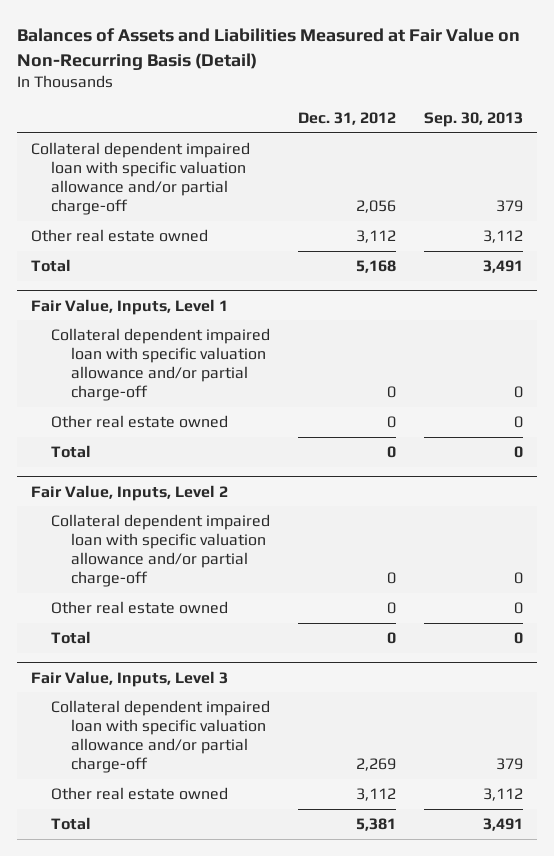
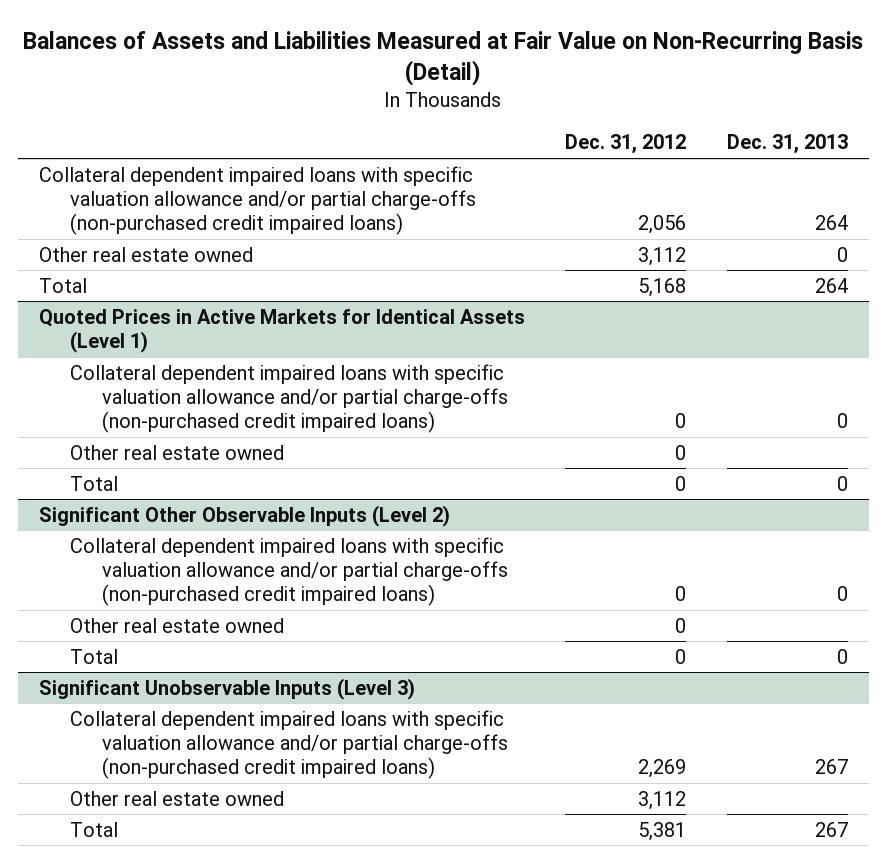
[424,112,524,128] Sep. 30, 2013 -> none
none -> [727,134,849,155] Dec. 31, 2013
[30,142,250,215] Collateral dependent impaired loan with specific valuation allowance and/or partial charge-off -> [38,165,477,236] Collateral dependent impaired loans with specific valuation allowance and/or partial charge-offs (non-purchased credit impaired loans)
[30,298,228,315] Fair Value, Inputs, Level 1 -> none
none -> [38,308,525,353] Quoted Prices in Active Markets for Identical Assets (Level 1)
[50,328,270,401] Collateral dependent impaired loan with specific valuation allowance and/or partial charge-off -> [70,363,508,434] Collateral dependent impaired loans with specific valuation allowance and/or partial charge-offs (non-purchased credit impaired loans)
[30,484,228,501] Fair Value, Inputs, Level 2 -> none
none -> [38,504,450,527] Significant Other Observable Inputs (Level 2)
[50,514,270,587] Collateral dependent impaired loan with specific valuation allowance and/or partial charge-off -> [70,536,508,607] Collateral dependent impaired loans with specific valuation allowance and/or partial charge-offs (non-purchased credit impaired loans)
[30,670,228,687] Fair Value, Inputs, Level 3 -> none
none -> [38,677,415,700] Significant Unobservable Inputs (Level 3)
[50,700,270,773] Collateral dependent impaired loan with specific valuation allowance and/or partial charge-off -> [70,709,508,780] Collateral dependent impaired loans with specific valuation allowance and/or partial charge-offs (non-purchased credit impaired loans)

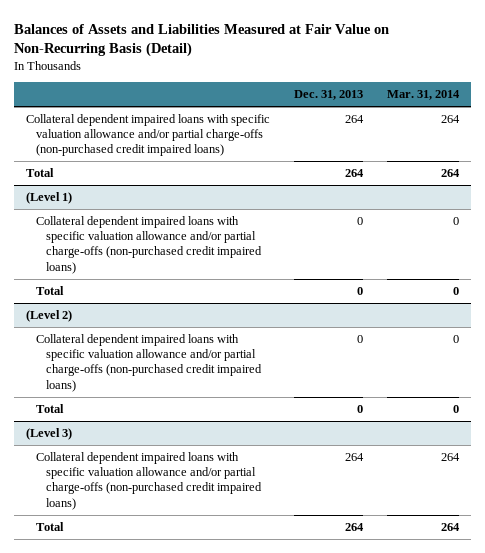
[565,134,687,155] Dec. 31, 2012 -> none
none -> [386,90,460,101] Mar. 31, 2014
[38,246,253,262] Other real estate owned -> none
[38,308,525,353] Quoted Prices in Active Markets for Identical Assets (Level 1) -> none
none -> [26,192,73,205] (Level 1)
[70,444,285,460] Other real estate owned -> none
[38,504,450,527] Significant Other Observable Inputs (Level 2) -> none
none -> [26,310,73,323] (Level 2)
[70,617,285,633] Other real estate owned -> none
[38,677,415,700] Significant Unobservable Inputs (Level 3) -> none
[70,790,285,806] Other real estate owned -> none
none -> [26,428,73,441] (Level 3)
[815,759,849,775] 267 -> [345,453,365,462] 264
[815,821,849,837] 267 -> [345,523,365,532] 264

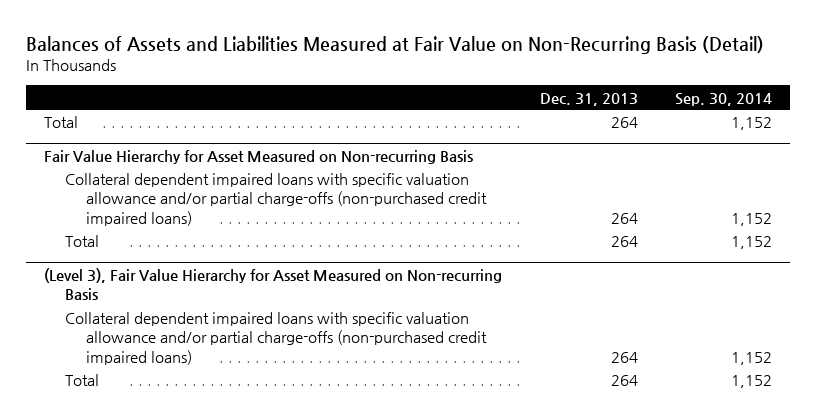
[386,90,460,101] Mar. 31, 2014 -> none
none -> [674,92,772,106] Sep. 30, 2014
none -> [44,116,79,129] Total
none -> [44,149,474,164] Fair Value Hierarchy for Asset Measured on Non-recurring Basis
[26,192,73,205] (Level 1) -> none
[36,216,263,274] Collateral dependent impaired loans with specific valuation allowance and/or partial charge-offs (non-purchased credit impaired loans) -> none
[36,286,65,296] Total -> none
[26,310,73,323] (Level 2) -> none
[36,334,263,392] Collateral dependent impaired loans with specific valuation allowance and/or partial charge-offs (non-purchased credit impaired loans) -> none
[36,404,65,414] Total -> none
[26,428,73,441] (Level 3) -> none
none -> [44,267,503,301] (Level 3), Fair Value Hierarchy for Asset Measured on Non-recurring Basis

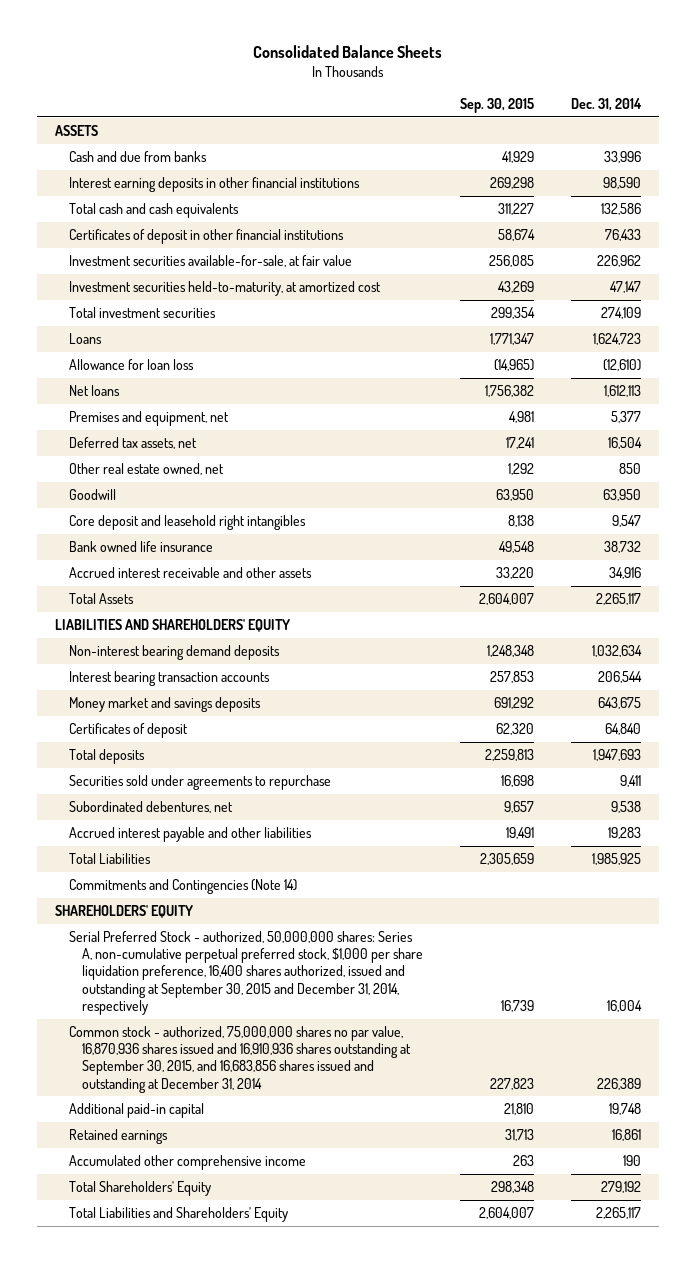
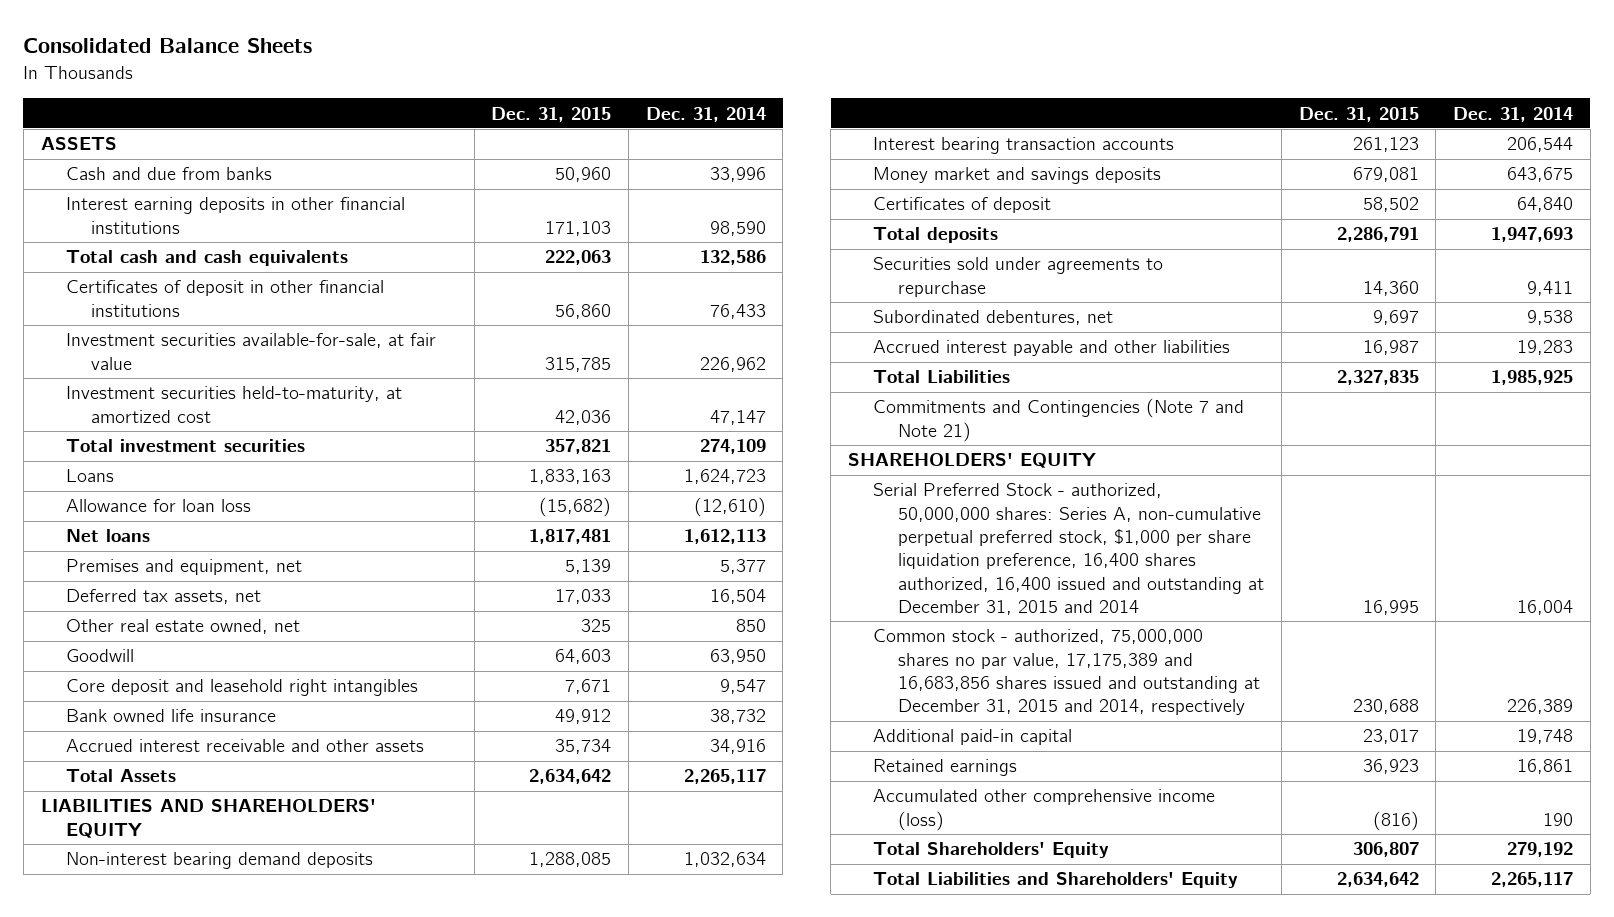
[459,98,534,114] Sep. 30, 2015 -> none
none -> [491,106,612,122] Dec. 31, 2015
[68,878,297,894] Commitments and Contingencies (Note 14) -> [873,398,1245,442] Commitments and Contingencies (Note 7 and Note 21)
[68,930,424,1015] Serial Preferred Stock - authorized, 50,000,000 shares: Series A, non-cumulative perpetual preferred stock, $1,000 per share liquidation preference, 16,400 shares authorized, issued and outstanding at September 30, 2015 and December 31, 2014, respectively -> [873,483,1265,616] Serial Preferred Stock - authorized, 50,000,000 shares: Series A, non-cumulative perpetual preferred stock, $1,000 per share liquidation preference, 16,400 shares authorized, 16,400 issued and outstanding at December 31, 2015 and 2014
[68,1025,412,1093] Common stock - authorized, 75,000,000 shares no par value, 16,870,936 shares issued and 16,910,936 shares outstanding at September 30, 2015, and 16,683,856 shares issued and outstanding at December 31, 2014 -> [873,629,1261,716] Common stock - authorized, 75,000,000 shares no par value, 17,175,389 and 16,683,856 shares issued and outstanding at December 31, 2015 and 2014, respectively
[68,1154,306,1170] Accumulated other comprehensive income -> [873,789,1216,831] Accumulated other comprehensive income (loss)

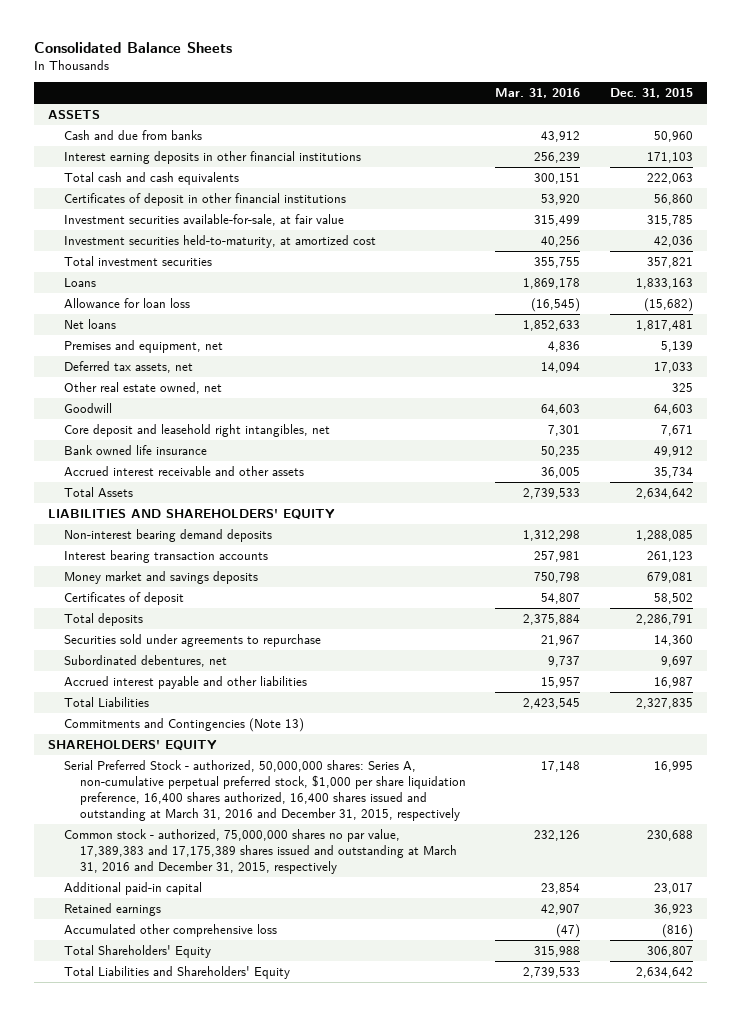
[645,106,766,122] Dec. 31, 2014 -> none
none -> [495,88,581,99] Mar. 31, 2016
[65,679,418,697] Core deposit and leasehold right intangibles -> [64,423,331,437] Core deposit and leasehold right intangibles, net
[873,398,1245,442] Commitments and Contingencies (Note 7 and Note 21) -> [64,717,305,732] Commitments and Contingencies (Note 13)
[873,483,1265,616] Serial Preferred Stock - authorized, 50,000,000 shares: Series A, non-cumulative perpetual preferred stock, $1,000 per share liquidation preference, 16,400 shares authorized, 16,400 issued and outstanding at December 31, 2015 and 2014 -> [64,759,466,821] Serial Preferred Stock - authorized, 50,000,000 shares: Series A, non-cumulative perpetual preferred stock, $1,000 per share liquidation preference, 16,400 shares authorized, 16,400 shares issued and outstanding at March 31, 2016 and December 31, 2015, respectively
[873,629,1261,716] Common stock - authorized, 75,000,000 shares no par value, 17,175,389 and 16,683,856 shares issued and outstanding at December 31, 2015 and 2014, respectively -> [64,828,457,874] Common stock - authorized, 75,000,000 shares no par value, 17,389,383 and 17,175,389 shares issued and outstanding at March 31, 2016 and December 31, 2015, respectively
[873,789,1216,831] Accumulated other comprehensive income (loss) -> [64,923,278,937] Accumulated other comprehensive loss

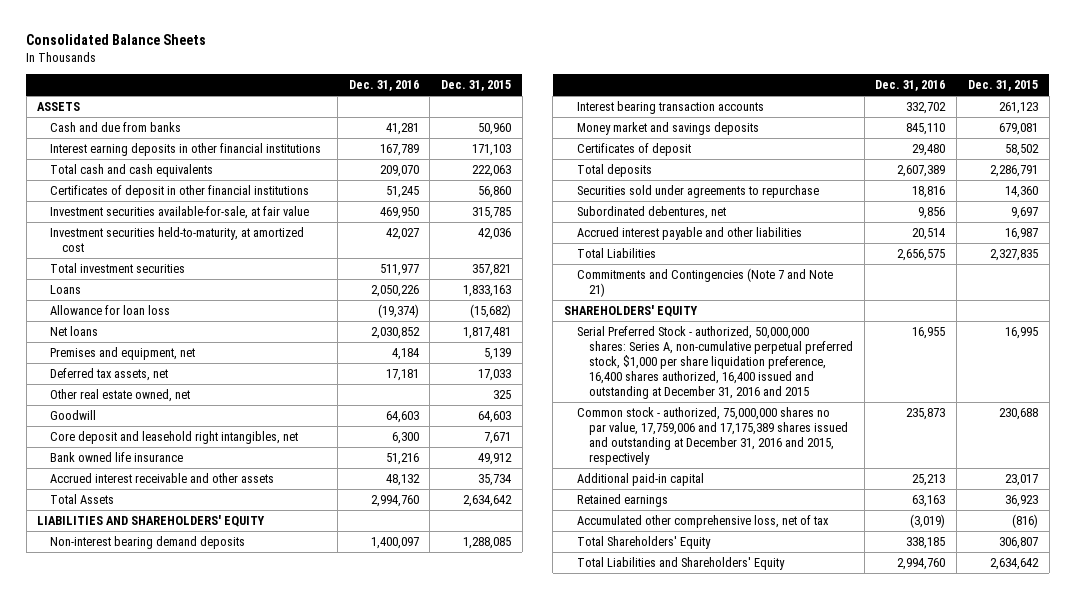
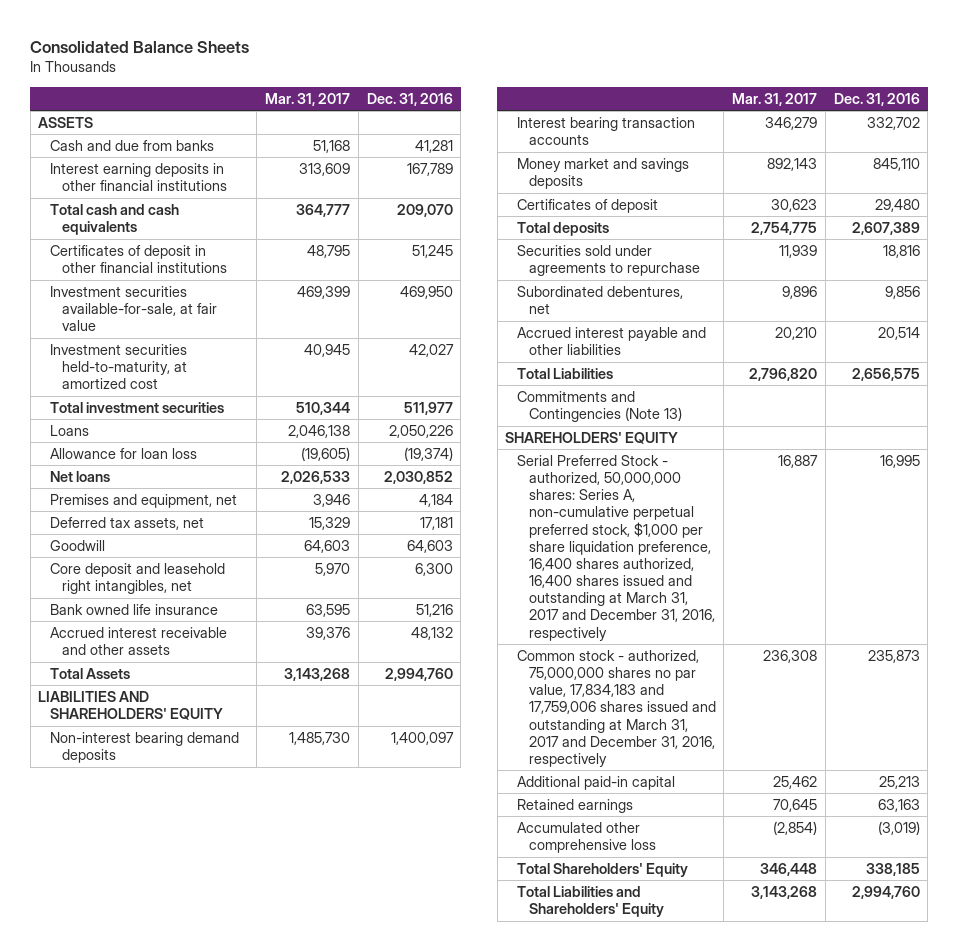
[441,80,512,92] Dec. 31, 2015 -> none
none -> [265,92,351,106] Mar. 31, 2017
[49,389,190,403] Other real estate owned, net -> none
[576,268,833,298] Commitments and Contingencies (Note 7 and Note 21) -> [517,390,682,423] Commitments and Contingencies (Note 13)
[576,326,853,399] Serial Preferred Stock - authorized, 50,000,000 shares: Series A, non-cumulative perpetual preferred stock, $1,000 per share liquidation preference, 16,400 shares authorized, 16,400 issued and outstanding at December 31, 2016 and 2015 -> [517,454,715,641] Serial Preferred Stock - authorized, 50,000,000 shares: Series A, non-cumulative perpetual preferred stock, $1,000 per share liquidation preference, 16,400 shares authorized, 16,400 shares issued and outstanding at March 31, 2017 and December 31, 2016, respectively
[912,327,946,340] 16,955 -> [879,454,920,468] 16,995
[576,407,848,465] Common stock - authorized, 75,000,000 shares no par value, 17,759,006 and 17,175,389 shares issued and outstanding at December 31, 2016 and 2015, respectively -> [517,649,716,767] Common stock - authorized, 75,000,000 shares no par value, 17,834,183 and 17,759,006 shares issued and outstanding at March 31, 2017 and December 31, 2016, respectively
[576,515,829,529] Accumulated other comprehensive loss, net of tax -> [517,821,656,854] Accumulated other comprehensive loss

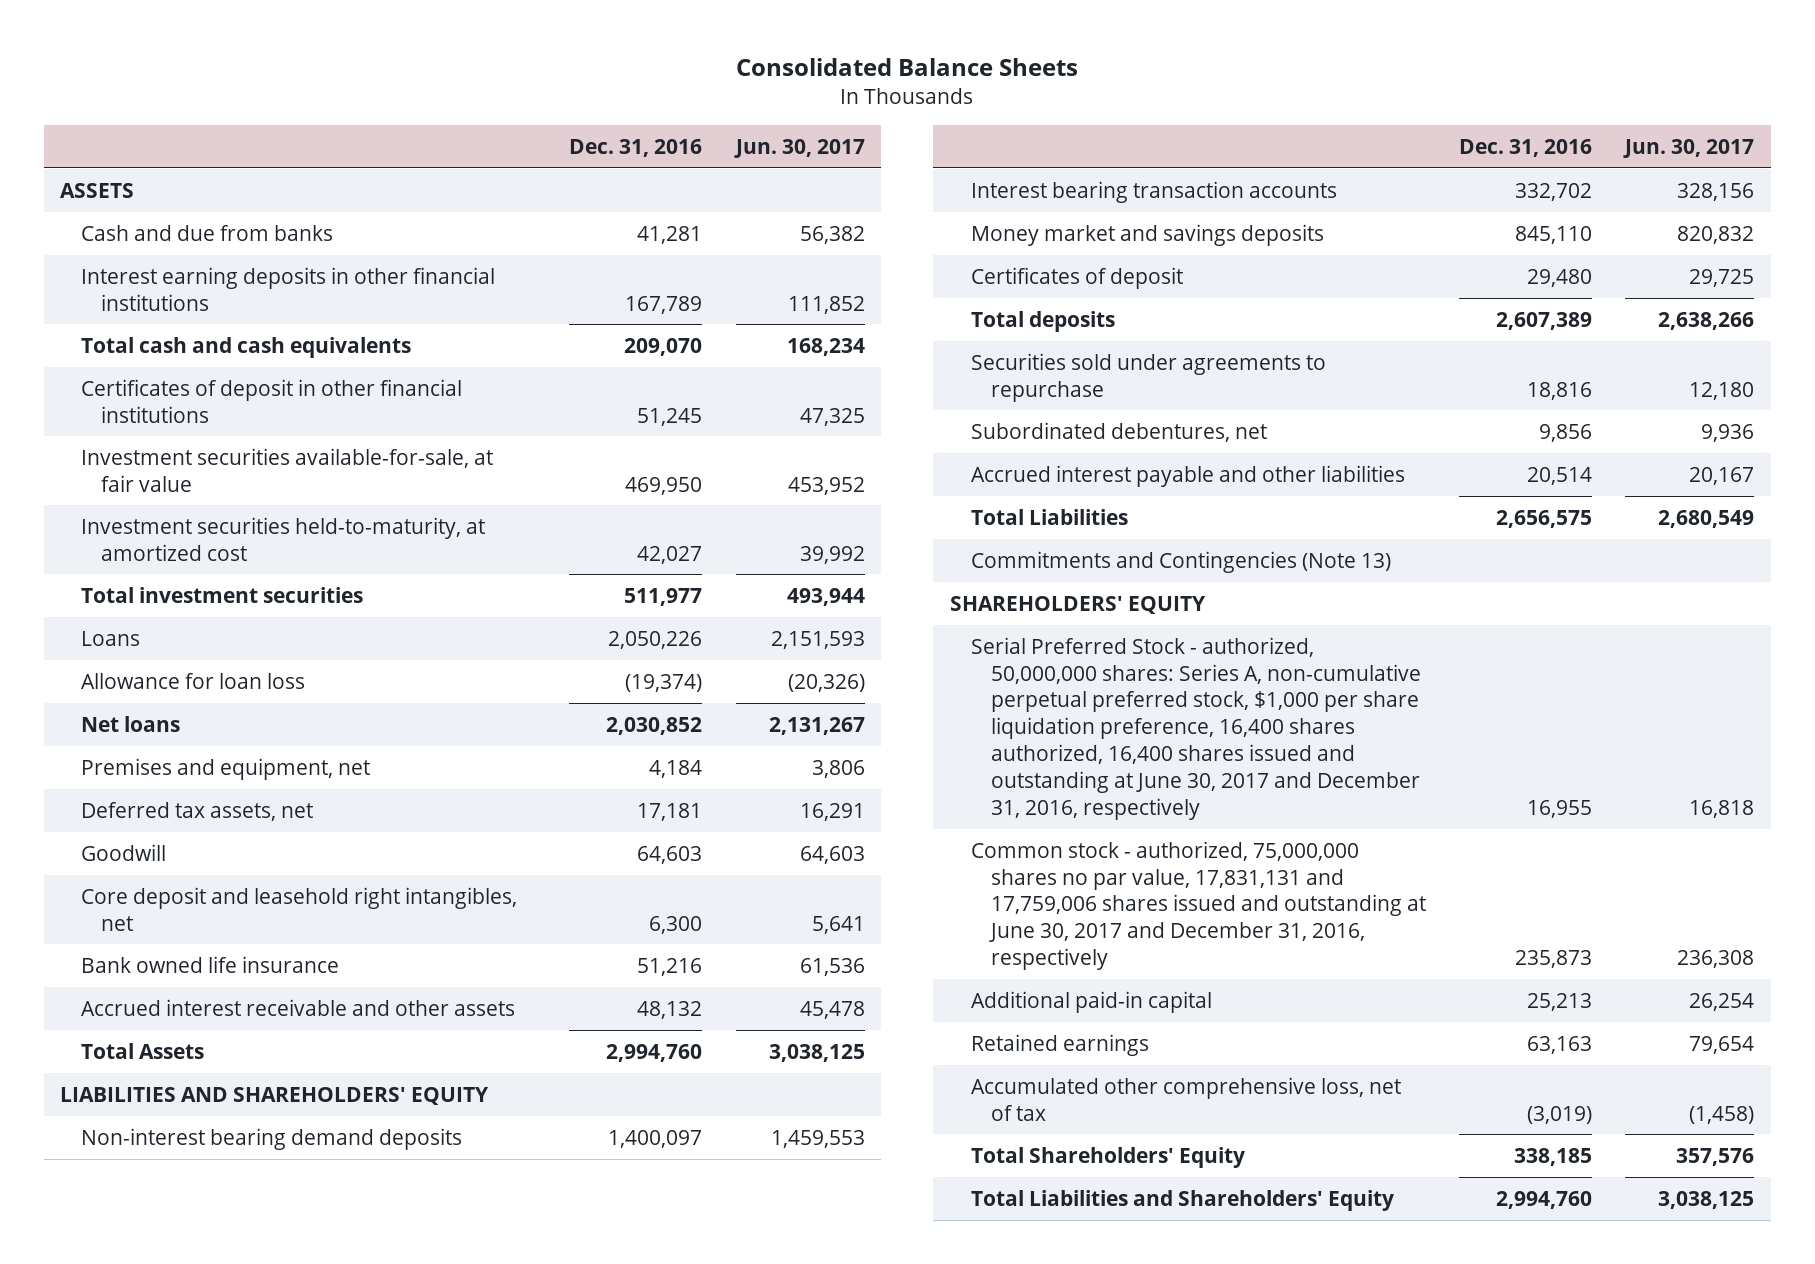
[265,92,351,106] Mar. 31, 2017 -> none
none -> [733,138,865,158] Jun. 30, 2017
[517,454,715,641] Serial Preferred Stock - authorized, 50,000,000 shares: Series A, non-cumulative perpetual preferred stock, $1,000 per share liquidation preference, 16,400 shares authorized, 16,400 shares issued and outstanding at March 31, 2017 and December 31, 2016, respectively -> [970,636,1422,820] Serial Preferred Stock - authorized, 50,000,000 shares: Series A, non-cumulative perpetual preferred stock, $1,000 per share liquidation preference, 16,400 shares authorized, 16,400 shares issued and outstanding at June 30, 2017 and December 31, 2016, respectively
[879,454,920,468] 16,995 -> [1527,799,1593,818] 16,955
[517,649,716,767] Common stock - authorized, 75,000,000 shares no par value, 17,834,183 and 17,759,006 shares issued and outstanding at March 31, 2017 and December 31, 2016, respectively -> [970,840,1427,971] Common stock - authorized, 75,000,000 shares no par value, 17,831,131 and 17,759,006 shares issued and outstanding at June 30, 2017 and December 31, 2016, respectively
[517,821,656,854] Accumulated other comprehensive loss -> [970,1076,1401,1121] Accumulated other comprehensive loss, net of tax

